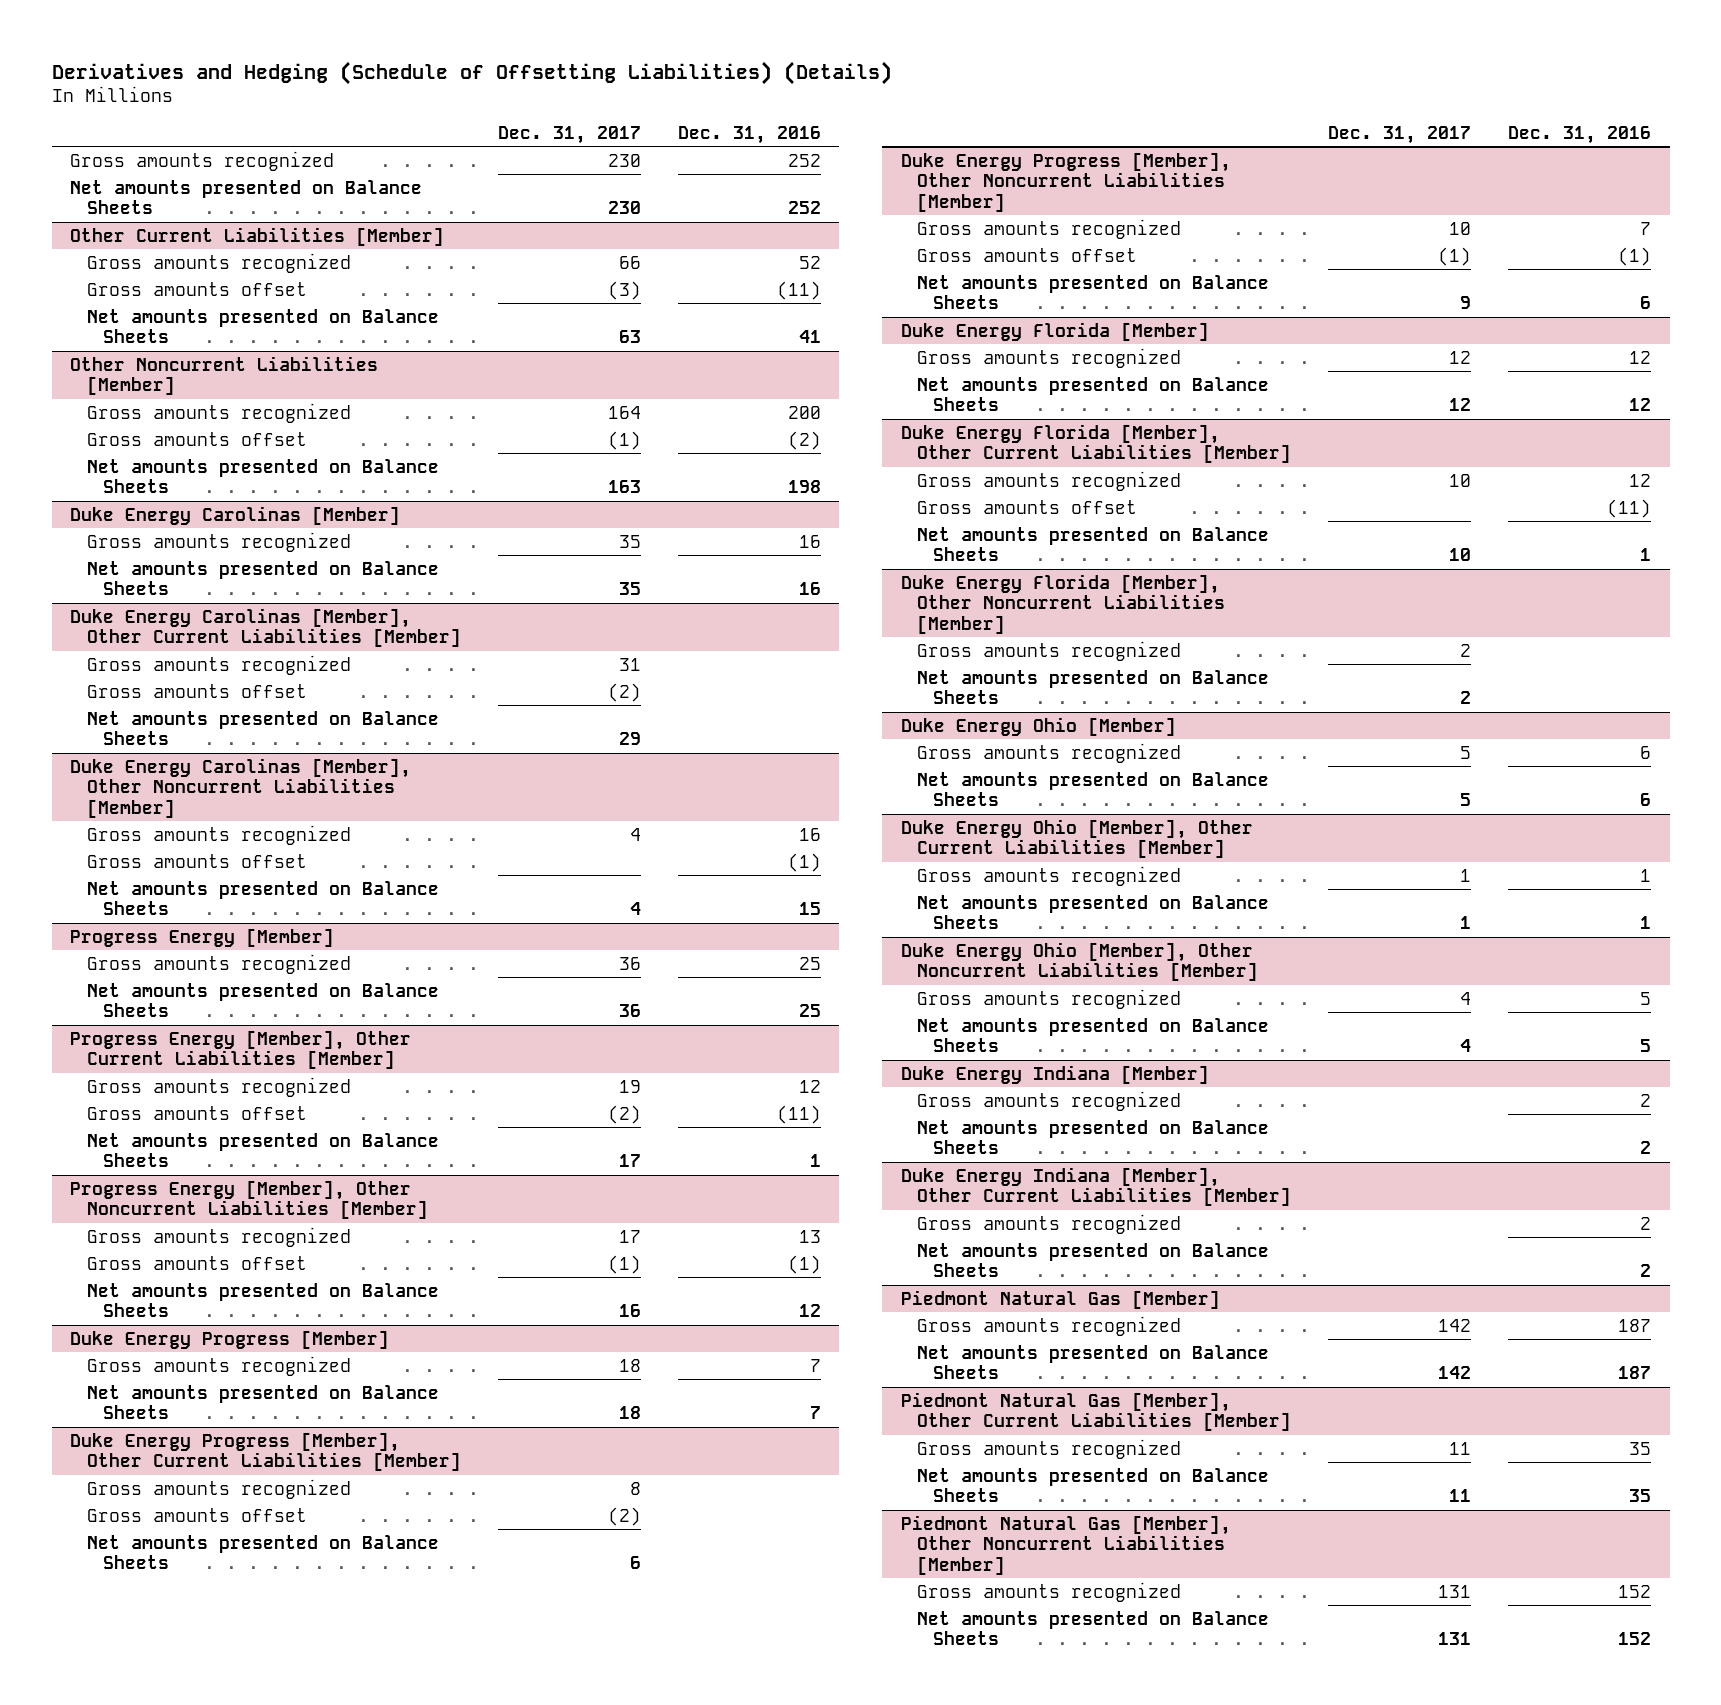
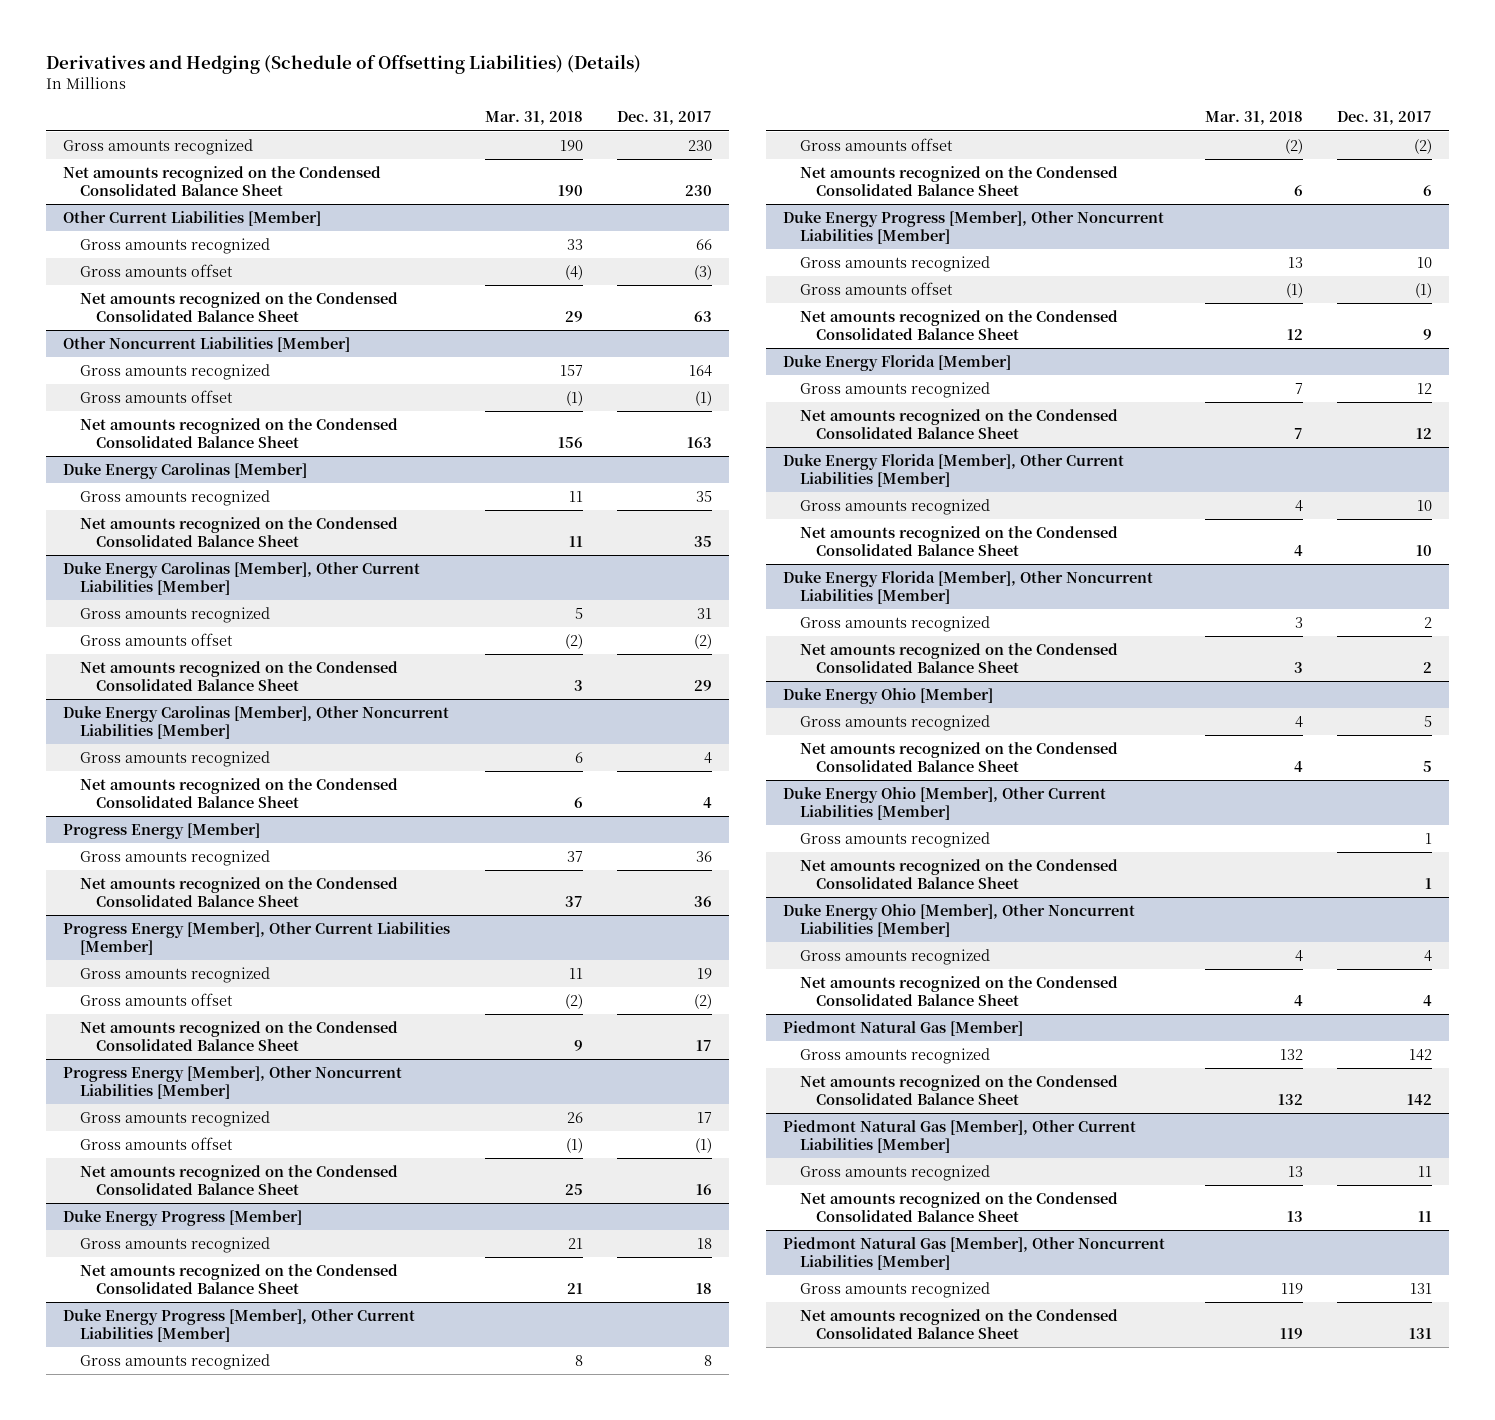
[677,125,821,144] Dec. 31, 2016 -> none
none -> [484,111,583,126] Mar. 31, 2018
[70,179,423,215] Net amounts presented on Balance Sheets -> [63,166,382,196] Net amounts recognized on the Condensed Consolidated Balance Sheet
[86,308,439,344] Net amounts presented on Balance Sheets -> [79,292,398,322] Net amounts recognized on the Condensed Consolidated Balance Sheet
[86,458,439,494] Net amounts presented on Balance Sheets -> [79,418,398,448] Net amounts recognized on the Condensed Consolidated Balance Sheet
[86,560,439,596] Net amounts presented on Balance Sheets -> [79,517,398,547] Net amounts recognized on the Condensed Consolidated Balance Sheet
[86,710,439,746] Net amounts presented on Balance Sheets -> [79,661,398,691] Net amounts recognized on the Condensed Consolidated Balance Sheet
[86,853,307,868] Gross amounts offset -> none
[86,880,439,916] Net amounts presented on Balance Sheets -> [79,778,398,808] Net amounts recognized on the Condensed Consolidated Balance Sheet
[86,982,439,1018] Net amounts presented on Balance Sheets -> [79,877,398,907] Net amounts recognized on the Condensed Consolidated Balance Sheet
[86,1132,439,1168] Net amounts presented on Balance Sheets -> [79,1021,398,1051] Net amounts recognized on the Condensed Consolidated Balance Sheet
[86,1282,439,1318] Net amounts presented on Balance Sheets -> [79,1165,398,1195] Net amounts recognized on the Condensed Consolidated Balance Sheet
[86,1384,439,1420] Net amounts presented on Balance Sheets -> [79,1264,398,1294] Net amounts recognized on the Condensed Consolidated Balance Sheet
[86,1534,439,1570] Net amounts presented on Balance Sheets -> [799,166,1118,196] Net amounts recognized on the Condensed Consolidated Balance Sheet
[917,274,1270,310] Net amounts presented on Balance Sheets -> [799,310,1118,340] Net amounts recognized on the Condensed Consolidated Balance Sheet
[917,376,1270,412] Net amounts presented on Balance Sheets -> [799,409,1118,439] Net amounts recognized on the Condensed Consolidated Balance Sheet
[917,499,1138,514] Gross amounts offset -> none
[917,526,1270,562] Net amounts presented on Balance Sheets -> [799,526,1118,556] Net amounts recognized on the Condensed Consolidated Balance Sheet
[917,669,1270,705] Net amounts presented on Balance Sheets -> [799,643,1118,673] Net amounts recognized on the Condensed Consolidated Balance Sheet
[917,771,1270,807] Net amounts presented on Balance Sheets -> [799,742,1118,772] Net amounts recognized on the Condensed Consolidated Balance Sheet
[917,894,1270,930] Net amounts presented on Balance Sheets -> [799,859,1118,889] Net amounts recognized on the Condensed Consolidated Balance Sheet
[900,1064,1209,1084] Duke Energy Indiana [Member] -> none
[917,1090,1182,1111] Gross amounts recognized -> none
[917,1119,1270,1155] Net amounts presented on Balance Sheets -> none
[900,1166,1292,1207] Duke Energy Indiana [Member], Other Current Liabilities [Member] -> none
[917,1213,1182,1234] Gross amounts recognized -> none
[917,1242,1270,1278] Net amounts presented on Balance Sheets -> none
[917,1017,1270,1053] Net amounts presented on Balance Sheets -> [799,976,1118,1006] Net amounts recognized on the Condensed Consolidated Balance Sheet
[917,1344,1270,1380] Net amounts presented on Balance Sheets -> [799,1075,1118,1105] Net amounts recognized on the Condensed Consolidated Balance Sheet
[917,1467,1270,1503] Net amounts presented on Balance Sheets -> [799,1192,1118,1222] Net amounts recognized on the Condensed Consolidated Balance Sheet
[917,1610,1270,1646] Net amounts presented on Balance Sheets -> [799,1309,1118,1339] Net amounts recognized on the Condensed Consolidated Balance Sheet

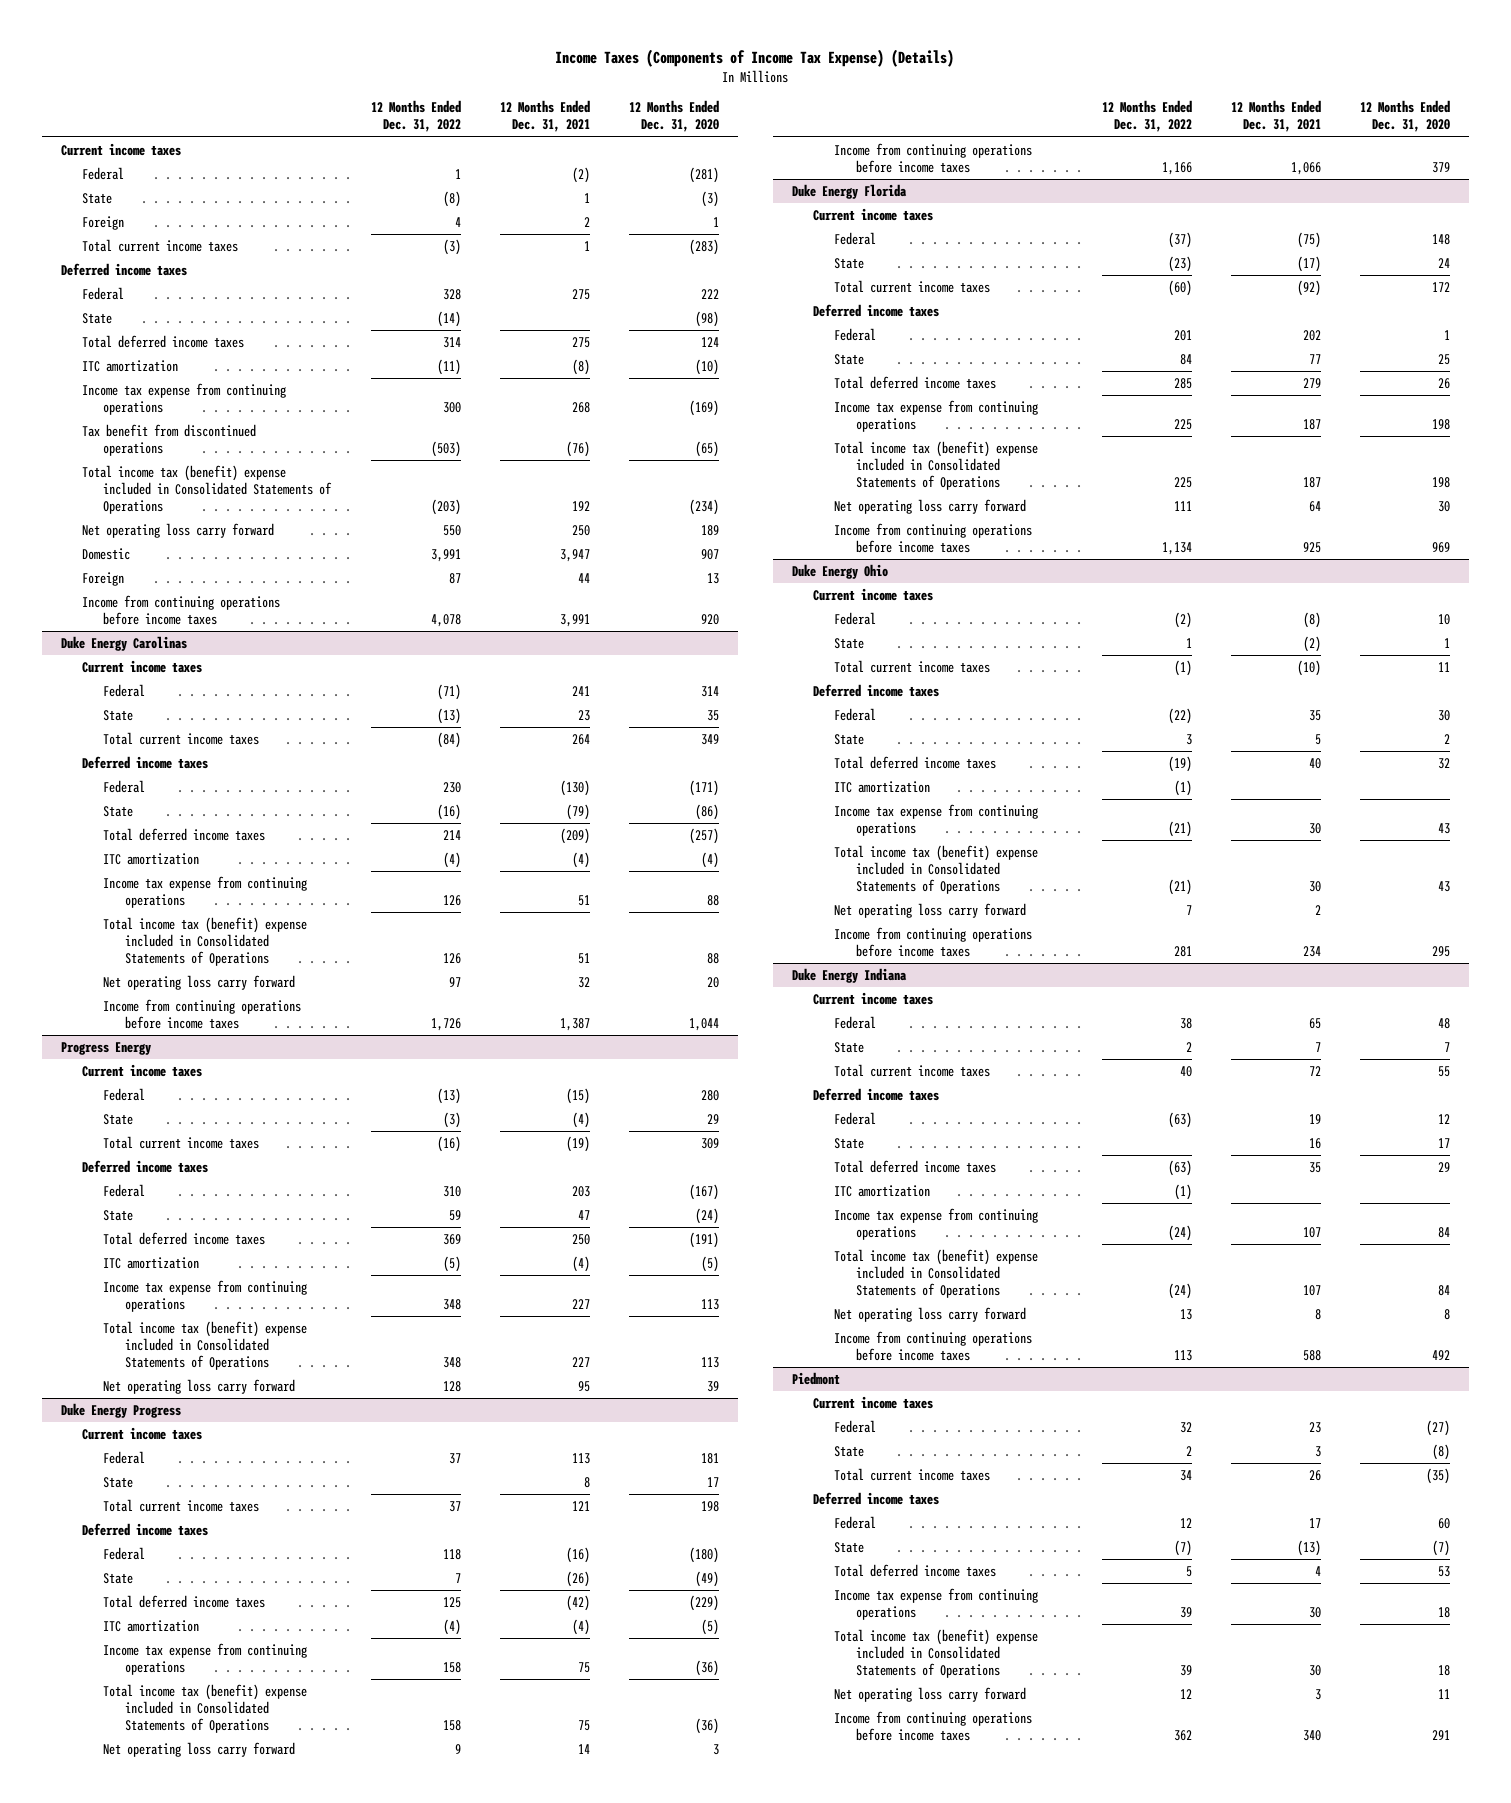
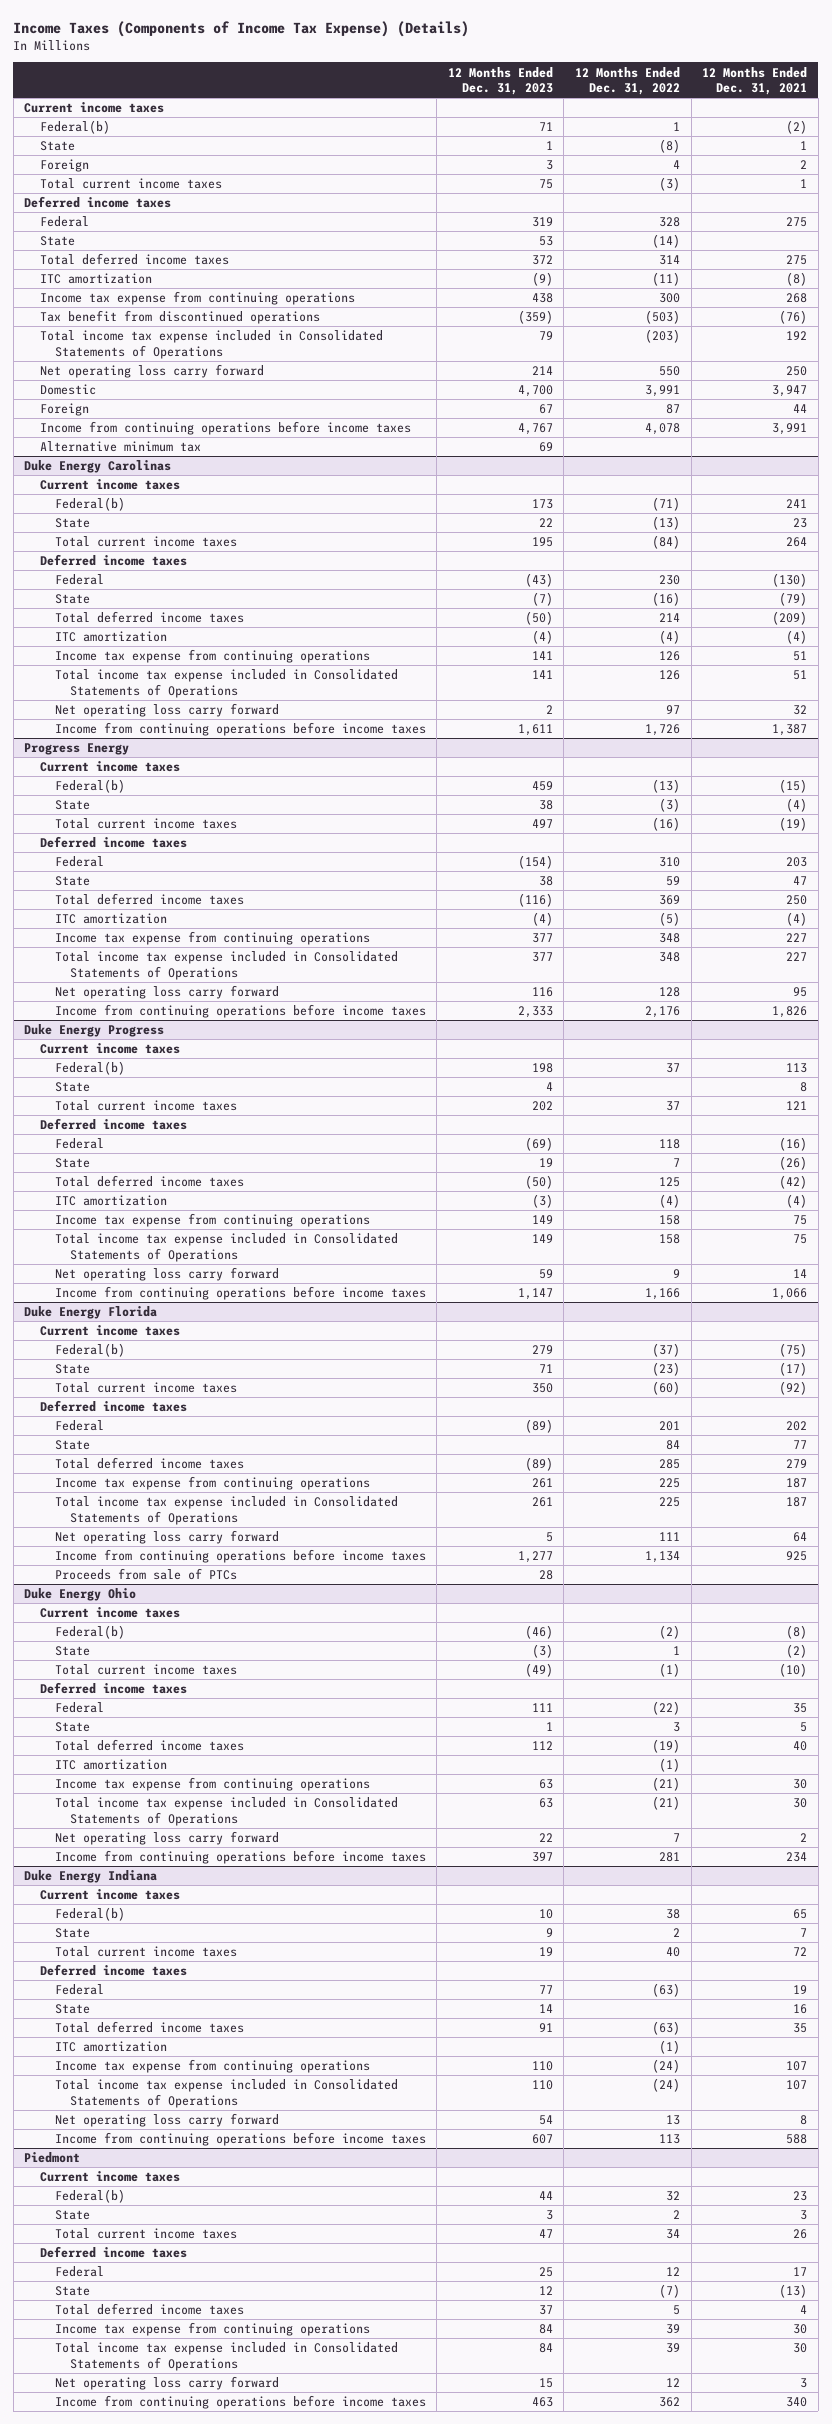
[628,100,719,133] 12 Months Ended Dec. 31, 2020 -> none
none -> [447,66,553,95] 12 Months Ended Dec. 31, 2023
[82,166,125,180] Federal -> [39,120,110,135] Federal(b)
[82,464,333,514] Total income tax (benefit) expense included in Consolidated Statements of Operations -> [39,330,383,359] Total income tax expense included in Consolidated Statements of Operations
none -> [39,441,201,453] Alternative minimum tax
[103,683,146,697] Federal -> [54,497,125,512] Federal(b)
[103,916,308,966] Total income tax (benefit) expense included in Consolidated Statements of Operations -> [54,669,398,698] Total income tax expense included in Consolidated Statements of Operations
[103,1087,146,1101] Federal -> [54,779,125,794] Federal(b)
[103,1320,308,1370] Total income tax (benefit) expense included in Consolidated Statements of Operations -> [54,951,398,980] Total income tax expense included in Consolidated Statements of Operations
none -> [54,1004,426,1019] Income from continuing operations before income taxes
[103,1450,146,1464] Federal -> [54,1061,125,1076] Federal(b)
[103,1683,308,1733] Total income tax (benefit) expense included in Consolidated Statements of Operations -> [54,1233,398,1262] Total income tax expense included in Consolidated Statements of Operations
[834,231,877,245] Federal -> [54,1343,125,1358] Federal(b)
[834,440,1039,490] Total income tax (benefit) expense included in Consolidated Statements of Operations -> [54,1496,398,1525] Total income tax expense included in Consolidated Statements of Operations
none -> [54,1568,237,1581] Proceeds from sale of PTCs
[834,611,877,625] Federal -> [54,1625,125,1640] Federal(b)
[834,844,1039,894] Total income tax (benefit) expense included in Consolidated Statements of Operations -> [54,1797,398,1826] Total income tax expense included in Consolidated Statements of Operations
[834,1015,877,1029] Federal -> [54,1907,125,1922] Federal(b)
[834,1248,1039,1298] Total income tax (benefit) expense included in Consolidated Statements of Operations -> [54,2079,398,2108] Total income tax expense included in Consolidated Statements of Operations
[834,1419,877,1433] Federal -> [54,2189,125,2204] Federal(b)
[834,1628,1039,1678] Total income tax (benefit) expense included in Consolidated Statements of Operations -> [54,2342,398,2371] Total income tax expense included in Consolidated Statements of Operations

